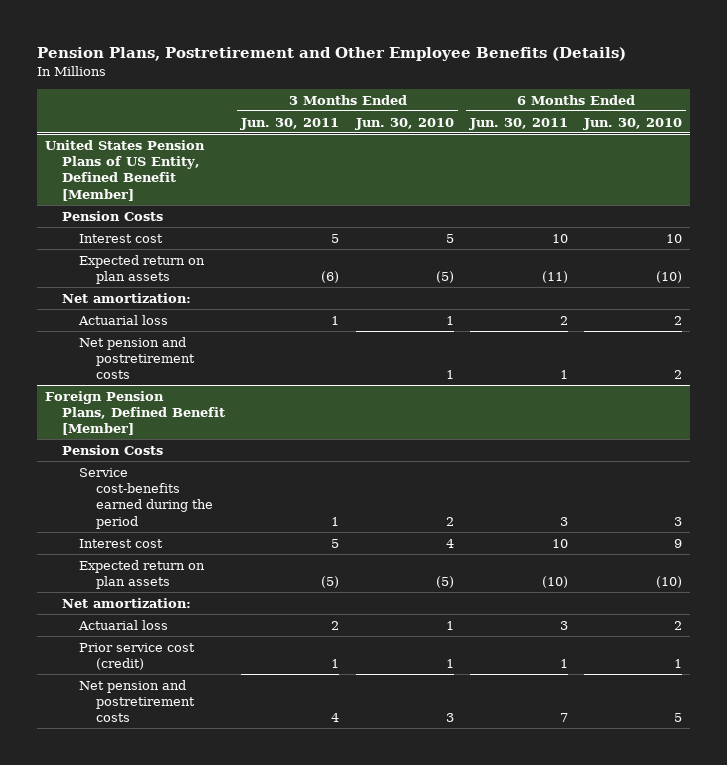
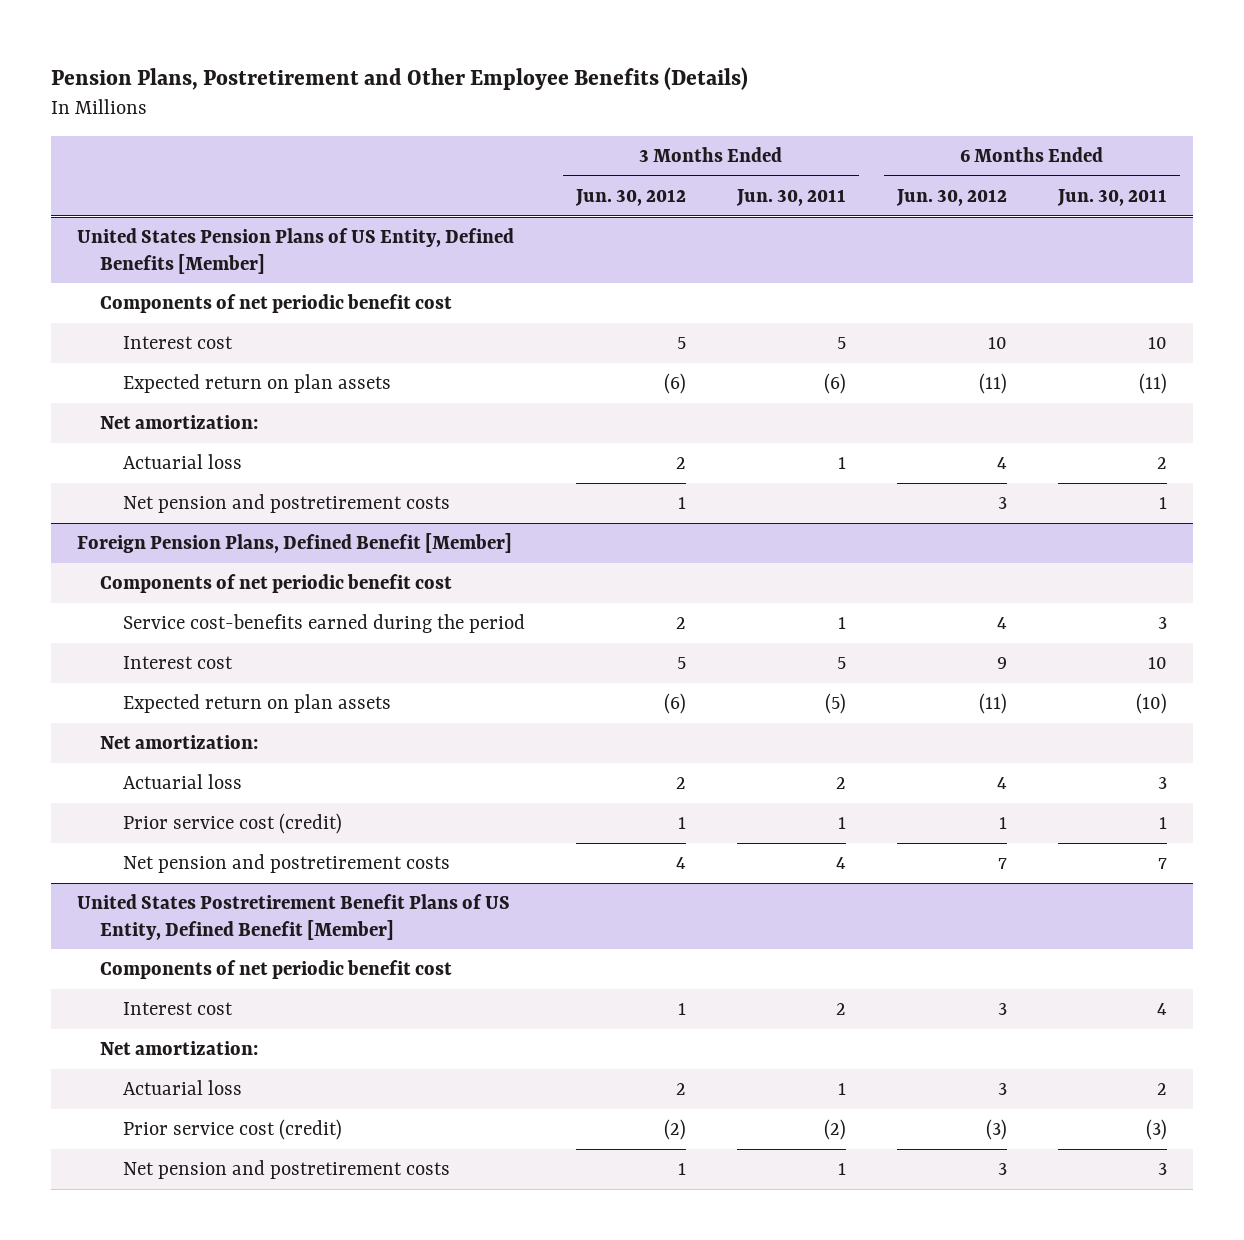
[354,117,454,130] Jun. 30, 2010 -> none
[582,117,682,130] Jun. 30, 2010 -> none
none -> [574,188,686,206] Jun. 30, 2012
none -> [895,188,1007,206] Jun. 30, 2012
[45,139,206,201] United States Pension Plans of US Entity, Defined Benefit [Member] -> [76,228,514,274] United States Pension Plans of US Entity, Defined Benefits [Member]
[62,210,164,221] Pension Costs -> [99,294,452,314] Components of net periodic benefit cost
[62,444,164,455] Pension Costs -> [99,574,452,594] Components of net periodic benefit cost
none -> [76,894,510,940] United States Postretirement Benefit Plans of US Entity, Defined Benefit [Member]
none -> [99,960,452,980] Components of net periodic benefit cost
none -> [122,1002,233,1016] Interest cost
none -> [99,1041,258,1056] Net amortization:
none -> [122,1080,242,1096] Actuarial loss
none -> [122,1119,342,1141] Prior service cost (credit)
none -> [122,1160,450,1180] Net pension and postretirement costs

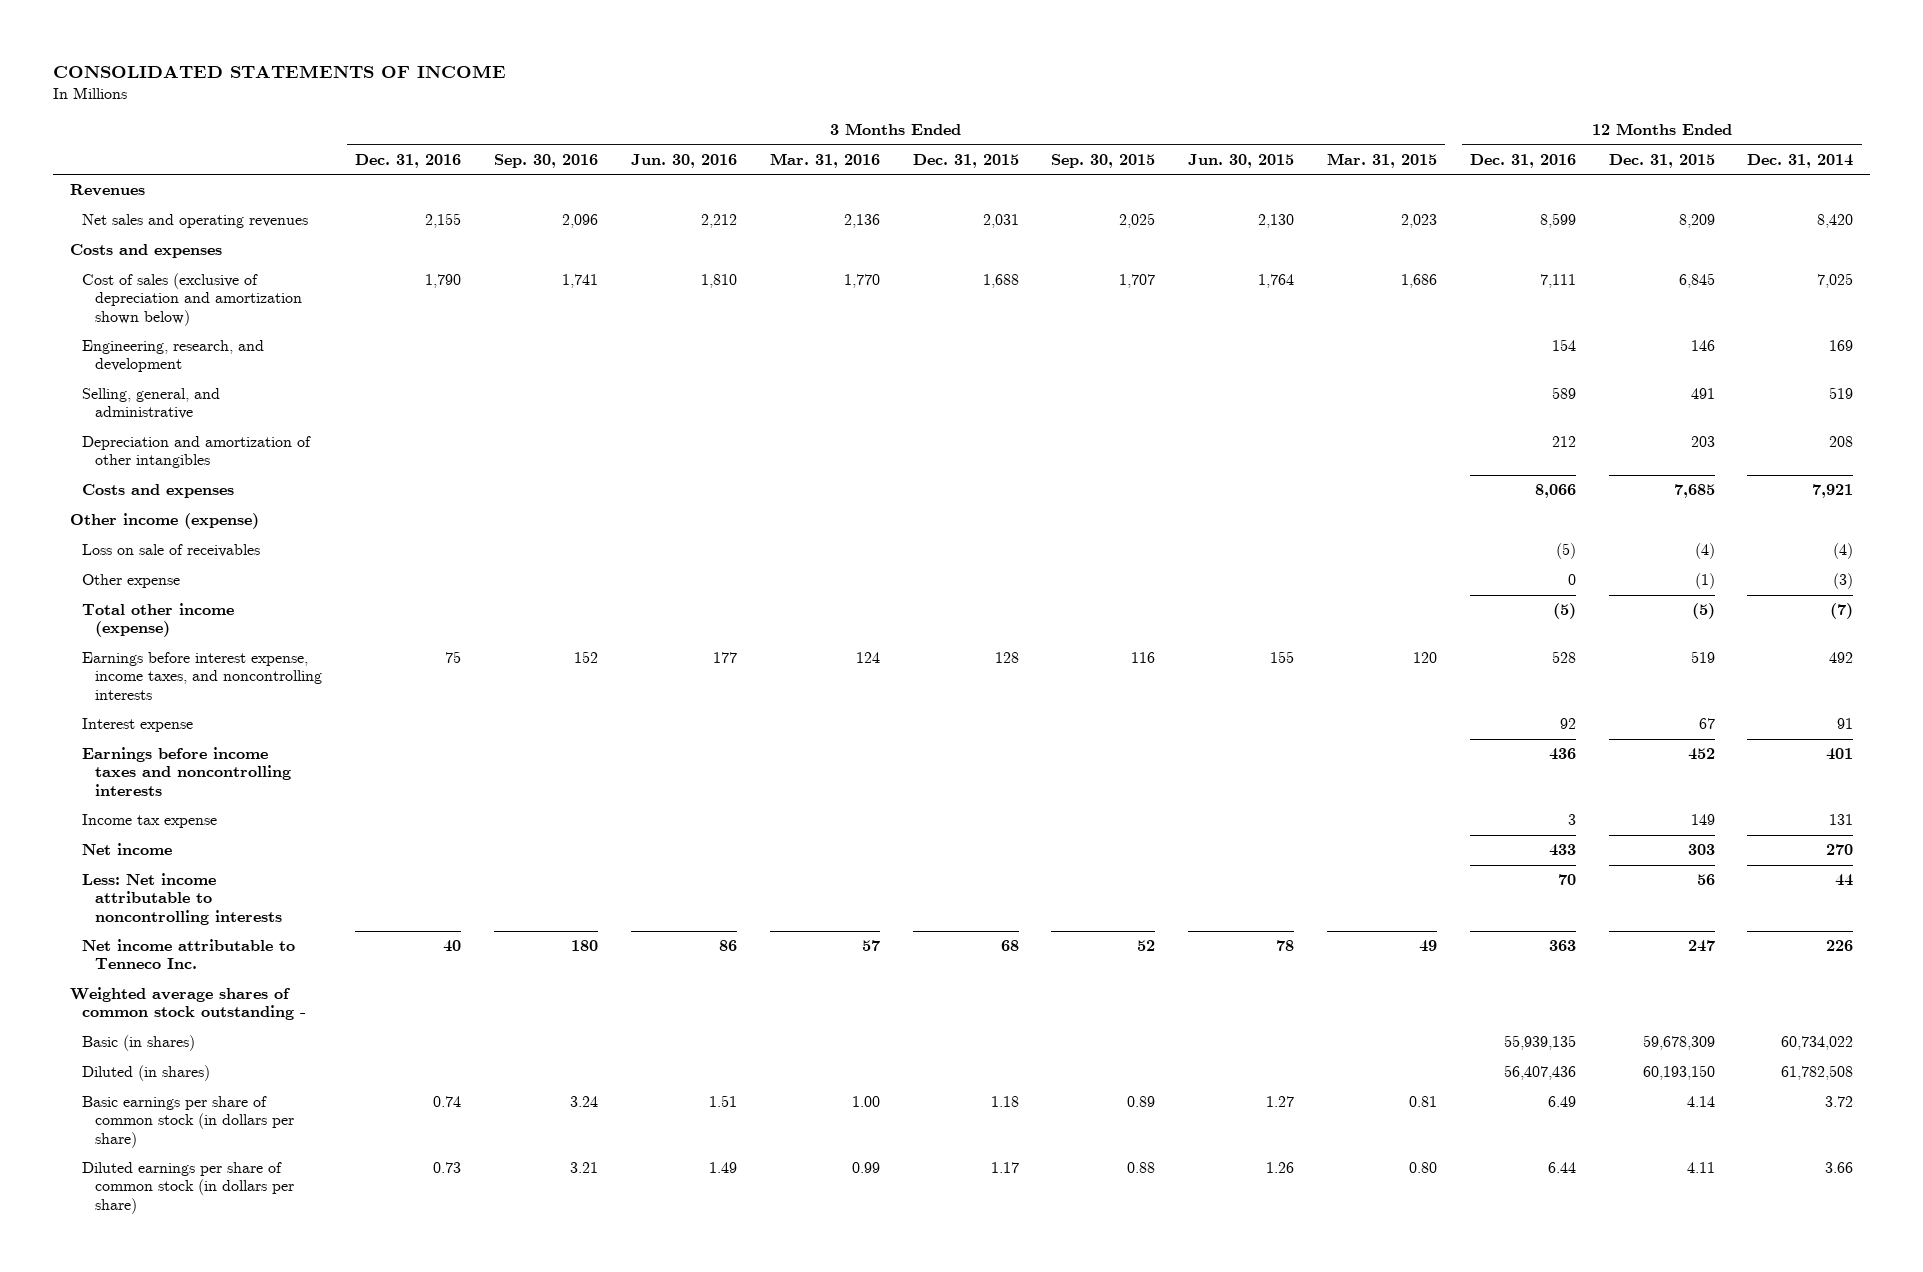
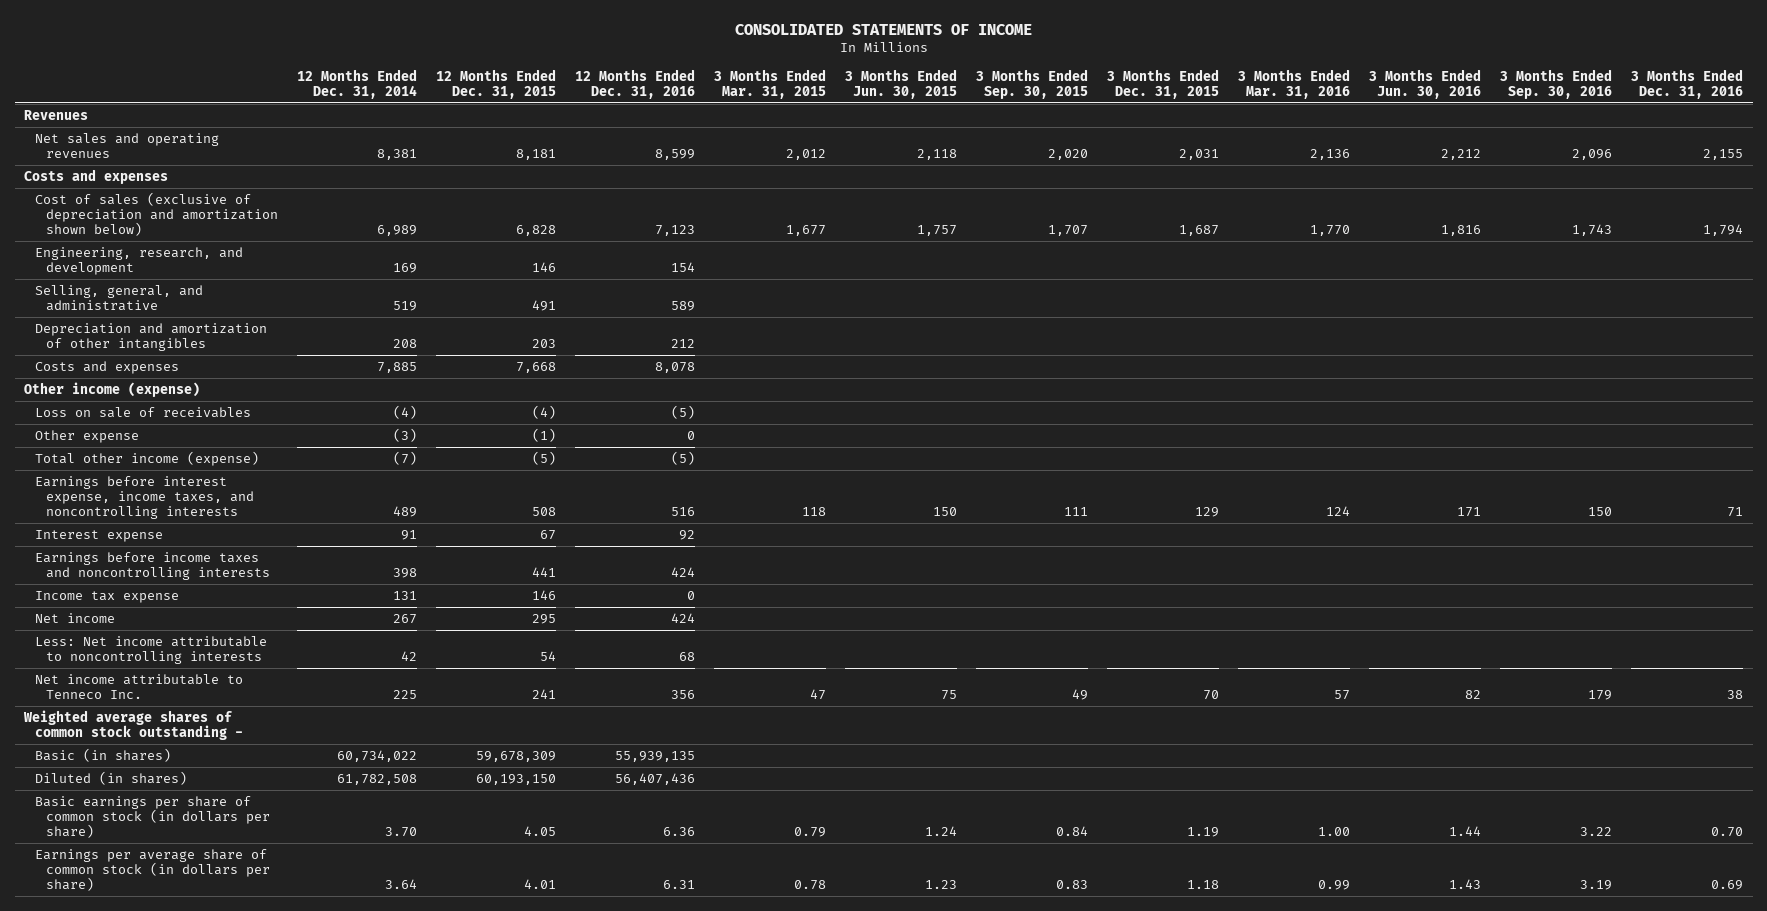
[1119,213,1156,229] 2,025 -> [1048,148,1089,160] 2,020
[1258,214,1295,229] 2,130 -> [917,148,958,160] 2,118
[1400,214,1437,229] 2,023 -> [785,148,826,160] 2,012
[1678,214,1715,229] 8,209 -> [515,148,556,160] 8,181
[1817,214,1854,229] 8,420 -> [376,148,417,160] 8,381
[425,274,462,289] 1,790 -> [1703,223,1744,236] 1,794
[562,274,599,289] 1,741 -> [1572,223,1613,236] 1,743
[700,274,737,289] 1,810 -> [1441,224,1482,236] 1,816
[982,274,1019,289] 1,688 -> [1179,224,1220,236] 1,687
[1258,274,1295,289] 1,764 -> [917,224,958,236] 1,757
[1400,274,1437,289] 1,686 -> [785,224,826,236] 1,677
[1539,274,1576,289] 7,111 -> [654,224,695,236] 7,123
[1678,273,1715,289] 6,845 -> [515,224,556,236] 6,828
[1817,273,1854,289] 7,025 -> [376,224,417,236] 6,989
[1534,484,1576,499] 8,066 -> [654,361,695,373] 8,078
[1673,484,1715,499] 7,685 -> [515,361,556,373] 7,668
[1812,484,1854,499] 7,921 -> [376,361,417,373] 7,885
[445,651,462,664] 75 -> [1727,506,1744,517] 71
[574,651,599,664] 152 -> [1588,506,1613,516] 150
[712,652,737,664] 177 -> [1457,506,1482,517] 171
[994,652,1019,664] 128 -> [1195,506,1220,517] 129
[1131,652,1156,664] 116 -> [1064,506,1089,516] 111
[1270,651,1295,664] 155 -> [933,506,958,516] 150
[1412,652,1437,664] 120 -> [801,506,826,516] 118
[1551,651,1576,664] 528 -> [670,506,695,516] 516
[1690,651,1715,664] 519 -> [531,506,556,516] 508
[1829,652,1854,664] 492 -> [392,505,417,517] 489
[1548,748,1576,761] 436 -> [670,566,695,577] 424
[1687,748,1715,761] 452 -> [531,566,556,577] 441
[1826,748,1854,761] 401 -> [392,567,417,578] 398
[1567,814,1576,826] 3 -> [686,590,695,600] 0
[1690,814,1715,826] 149 -> [531,589,556,600] 146
[1548,844,1576,857] 433 -> [670,612,695,623] 424
[1687,844,1715,856] 303 -> [531,613,556,624] 295
[1826,844,1854,856] 270 -> [392,613,417,624] 267
[1557,874,1576,886] 70 -> [678,651,695,661] 68
[1696,874,1715,886] 56 -> [539,650,556,661] 54
[1835,874,1854,887] 44 -> [400,650,417,661] 42
[443,940,462,953] 40 -> [1727,689,1744,699] 38
[571,940,599,952] 180 -> [1588,689,1613,700] 179
[718,940,737,952] 86 -> [1465,689,1482,699] 82
[1000,940,1019,952] 68 -> [1203,689,1220,700] 70
[1137,940,1156,952] 52 -> [1072,688,1089,700] 49
[1276,940,1295,952] 78 -> [941,689,958,700] 75
[1418,940,1437,953] 49 -> [809,688,826,700] 47
[1548,940,1576,952] 363 -> [670,689,695,699] 356
[1687,940,1715,953] 247 -> [531,688,556,699] 241
[1826,940,1854,952] 226 -> [392,689,417,699] 225
[433,1096,462,1108] 0.74 -> [1711,826,1744,837] 0.70
[570,1096,599,1108] 3.24 -> [1580,826,1613,836] 3.22
[708,1095,737,1108] 1.51 -> [1449,825,1482,836] 1.44
[990,1096,1019,1108] 1.18 -> [1187,826,1220,837] 1.19
[1127,1096,1156,1108] 0.89 -> [1056,825,1089,836] 0.84
[1266,1096,1295,1108] 1.27 -> [925,825,958,836] 1.24
[1408,1096,1437,1108] 0.81 -> [793,826,826,837] 0.79
[1547,1096,1576,1108] 6.49 -> [662,826,695,836] 6.36
[1686,1096,1715,1108] 4.14 -> [523,825,556,836] 4.05
[1825,1096,1854,1108] 3.72 -> [384,826,417,837] 3.70
[82,1162,295,1214] Diluted earnings per share of common stock (in dollars per share) -> [35,848,270,891] Earnings per average share of common stock (in dollars per share)
[433,1162,462,1174] 0.73 -> [1711,879,1744,890] 0.69
[570,1162,599,1174] 3.21 -> [1580,879,1613,890] 3.19
[708,1162,737,1174] 1.49 -> [1449,878,1482,889] 1.43
[990,1162,1019,1174] 1.17 -> [1187,879,1220,889] 1.18
[1127,1162,1156,1174] 0.88 -> [1056,879,1089,889] 0.83
[1266,1162,1295,1174] 1.26 -> [925,879,958,889] 1.23
[1408,1162,1437,1174] 0.80 -> [793,879,826,890] 0.78
[1547,1162,1576,1174] 6.44 -> [662,879,695,889] 6.31
[1686,1162,1715,1174] 4.11 -> [523,878,556,889] 4.01
[1825,1162,1854,1174] 3.66 -> [384,878,417,889] 3.64

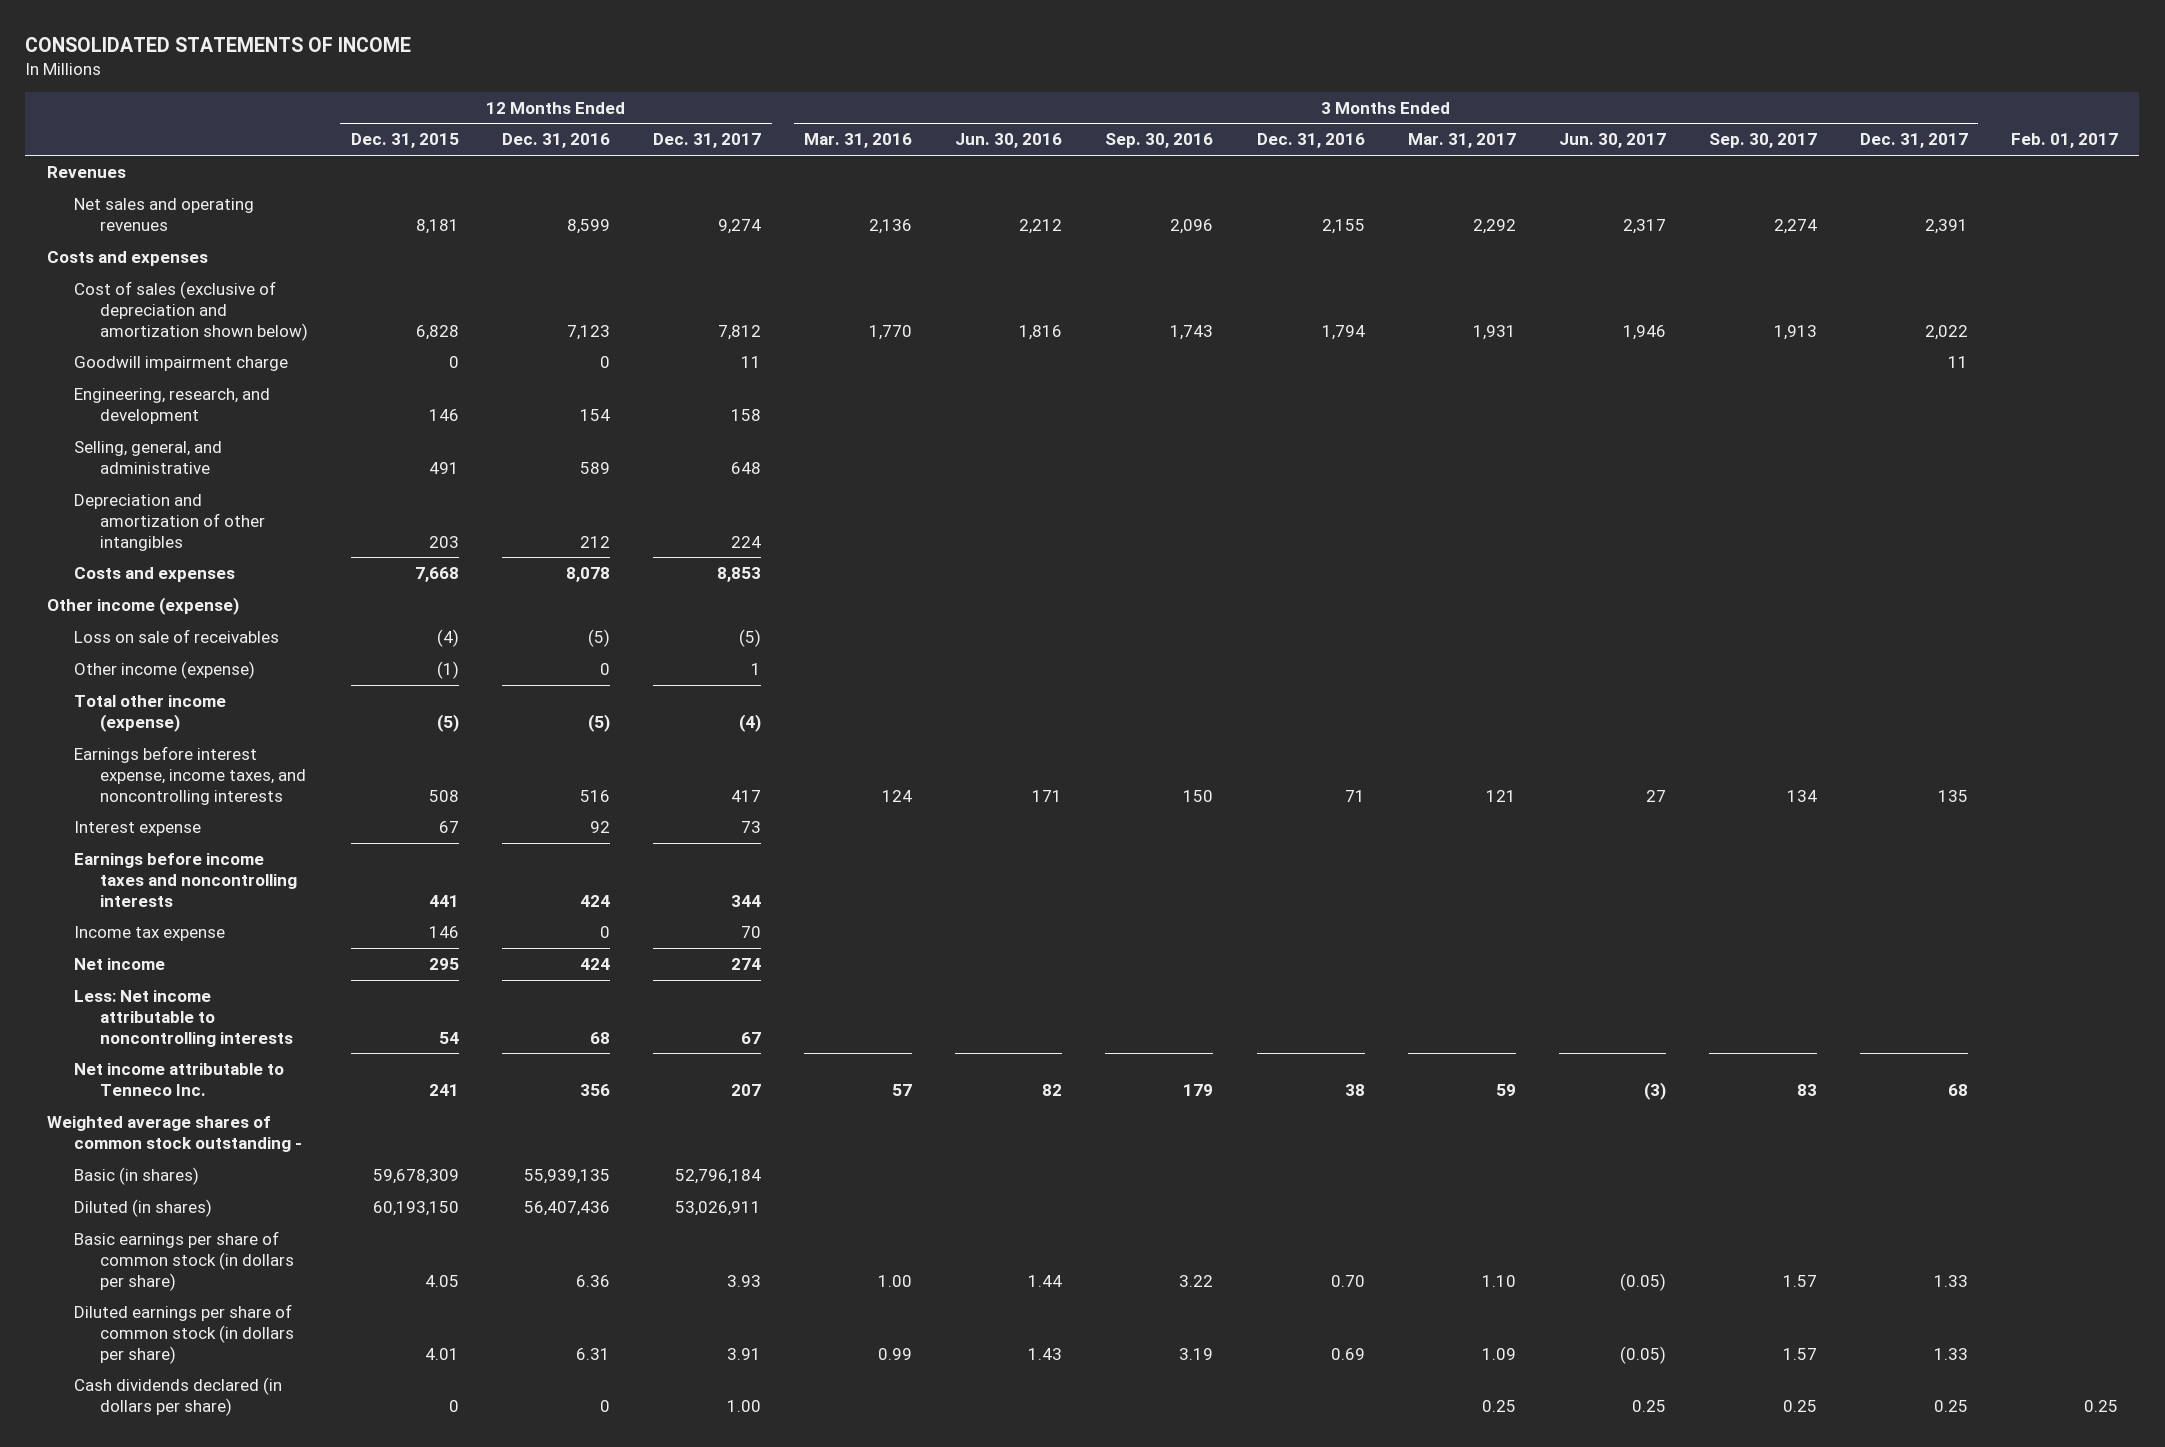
[296,68,417,99] 12 Months Ended Dec. 31, 2014 -> none
[713,68,826,99] 3 Months Ended Mar. 31, 2015 -> none
[845,68,958,99] 3 Months Ended Jun. 30, 2015 -> none
[976,68,1089,99] 3 Months Ended Sep. 30, 2015 -> none
[1107,68,1220,99] 3 Months Ended Dec. 31, 2015 -> none
none -> [653,133,762,149] Dec. 31, 2017
none -> [1407,133,1516,149] Mar. 31, 2017
none -> [1558,133,1666,149] Jun. 30, 2017
none -> [1708,133,1817,149] Sep. 30, 2017
none -> [1859,133,1968,149] Dec. 31, 2017
none -> [2010,133,2118,149] Feb. 01, 2017
none -> [73,355,288,371] Goodwill impairment charge
[35,429,140,443] Other expense -> [73,660,255,679] Other income (expense)
[35,848,270,891] Earnings per average share of common stock (in dollars per share) -> [73,1303,295,1364] Diluted earnings per share of common stock (in dollars per share)
none -> [73,1376,282,1416] Cash dividends declared (in dollars per share)

